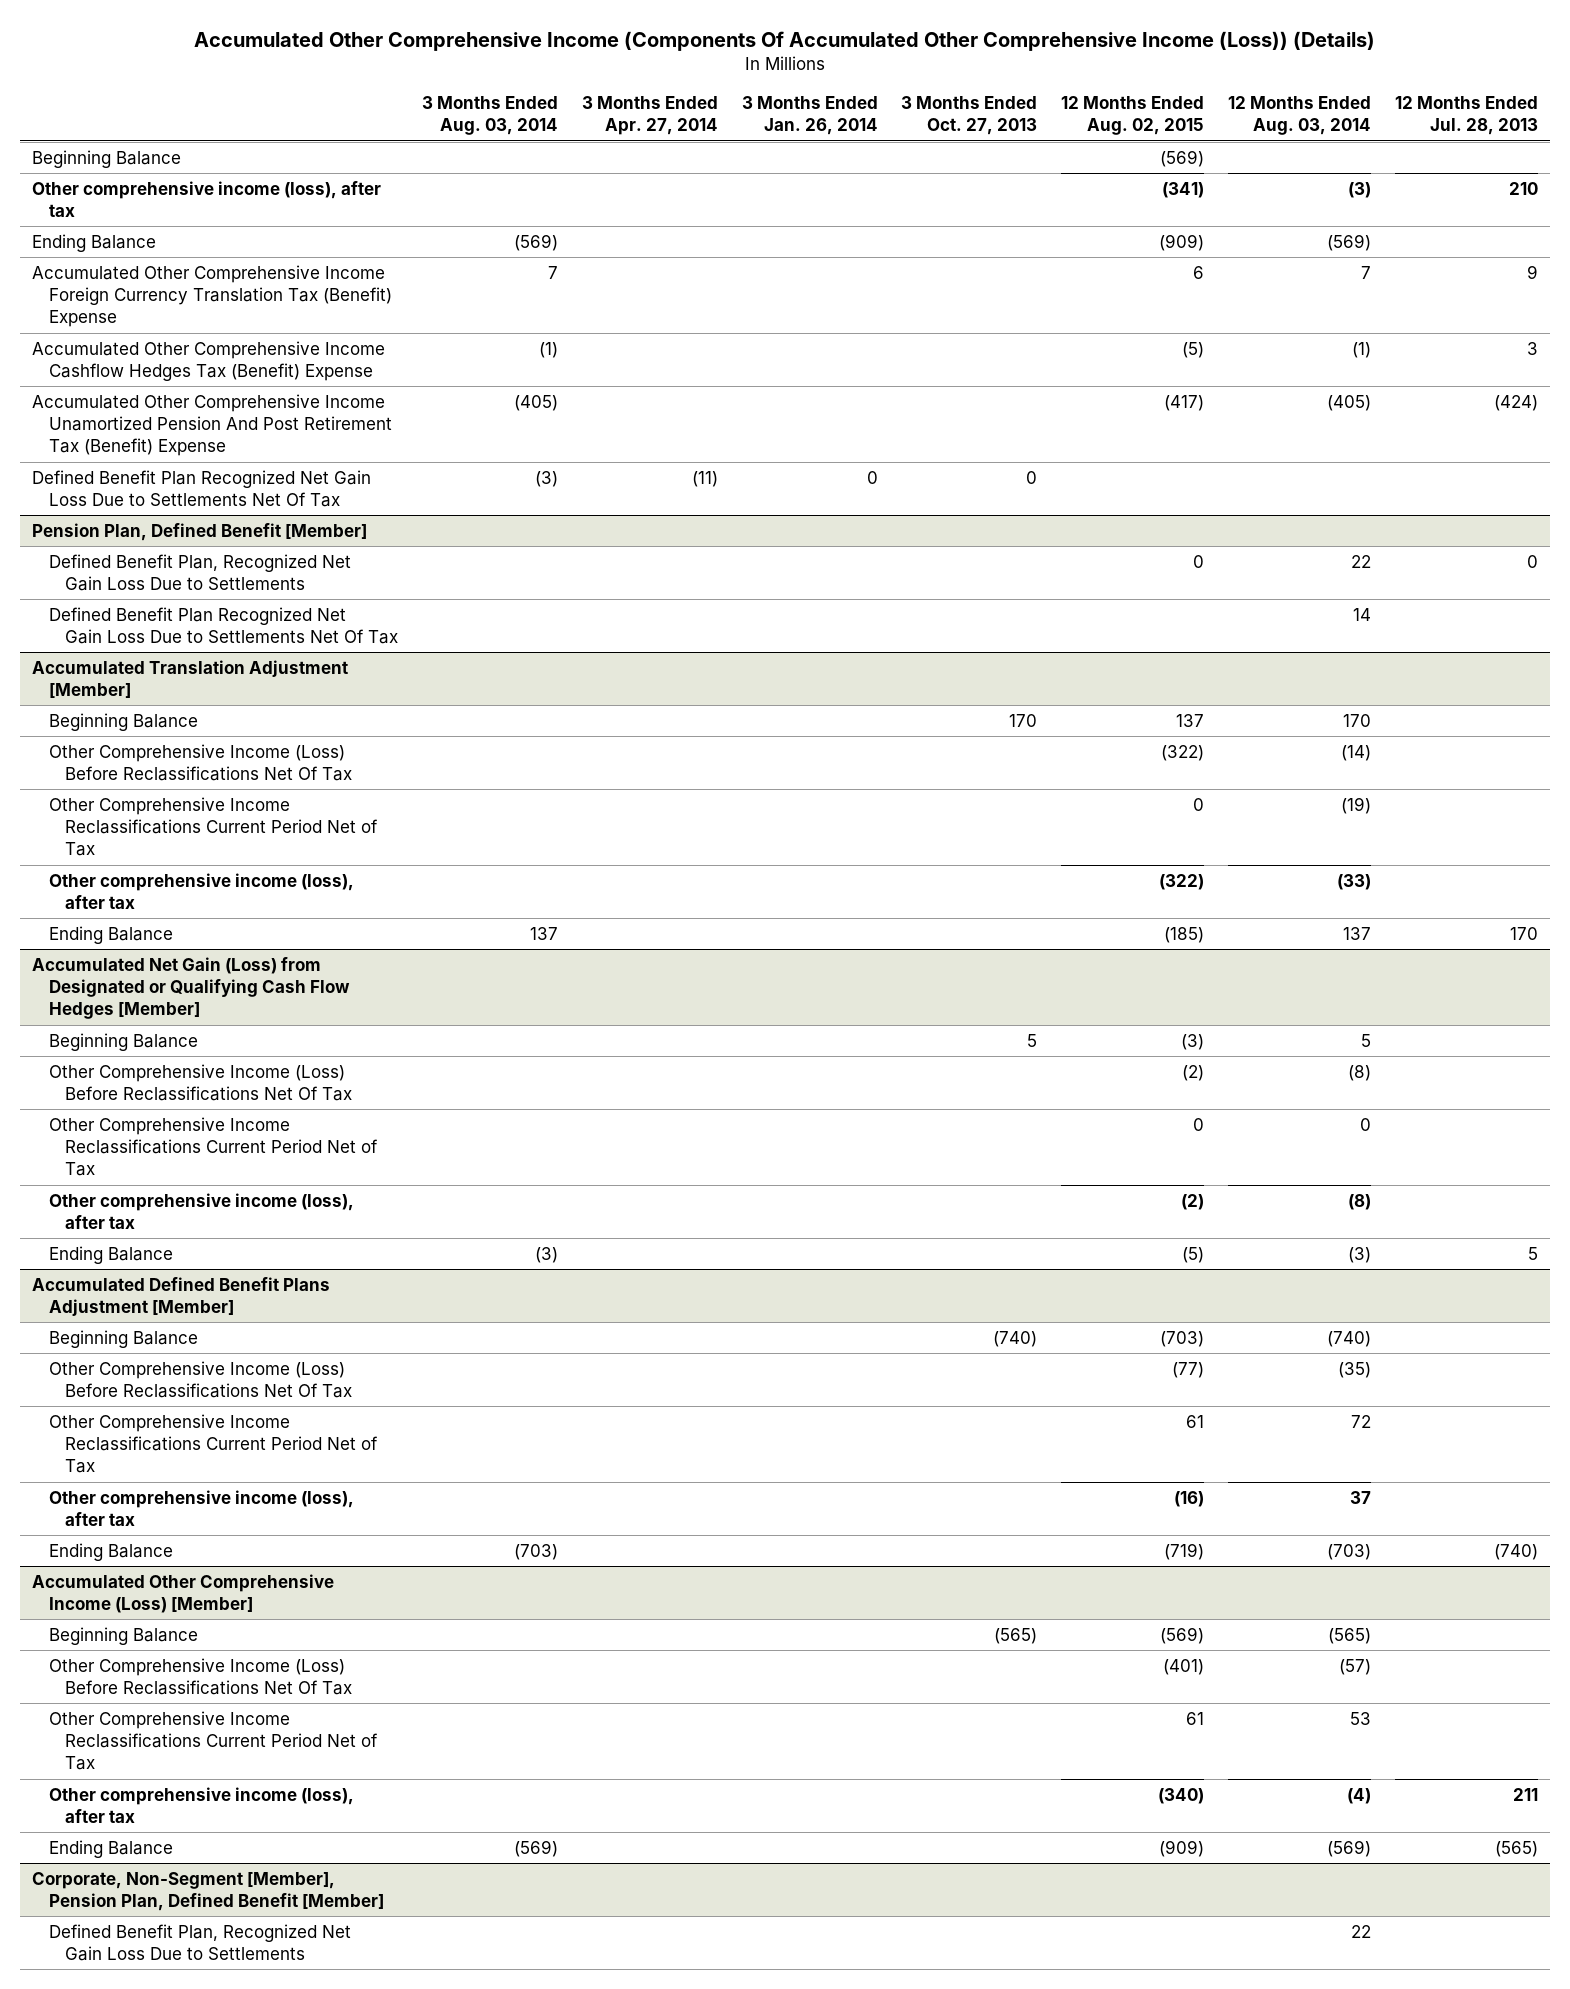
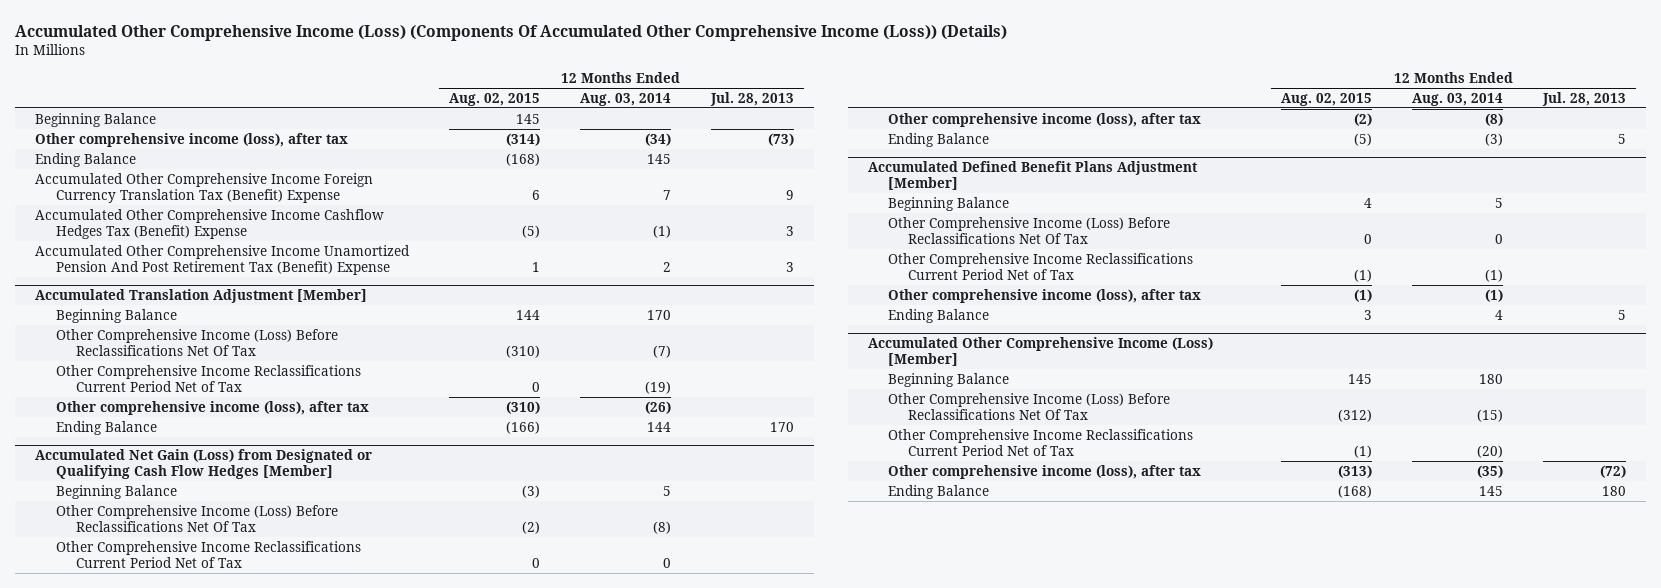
[194,30,1376,51] Accumulated Other Comprehensive Income (Components Of Accumulated Other Comprehensive Income (Loss)) (Details) -> [15,24,1008,41] Accumulated Other Comprehensive Income (Loss) (Components Of Accumulated Other Comprehensive Income (Loss)) (Details)
[421,96,558,136] 3 Months Ended Aug. 03, 2014 -> none
[581,96,718,136] 3 Months Ended Apr. 27, 2014 -> none
[741,96,878,136] 3 Months Ended Jan. 26, 2014 -> none
[901,96,1038,136] 3 Months Ended Oct. 27, 2013 -> none
[1160,149,1205,167] (569) -> [516,113,541,124] 145
[1162,181,1205,198] (341) -> [506,132,541,146] (314)
[1348,181,1372,198] (3) -> [644,132,671,146] (34)
[1509,181,1539,195] 210 -> [767,132,794,146] (73)
[1159,233,1205,251] (909) -> [506,152,541,166] (168)
[1327,233,1372,251] (569) -> [646,153,671,164] 145
[32,469,372,508] Defined Benefit Plan Recognized Net Gain Loss Due to Settlements Net Of Tax -> none
[32,522,368,541] Pension Plan, Defined Benefit [Member] -> none
[48,553,351,592] Defined Benefit Plan, Recognized Net Gain Loss Due to Settlements -> none
[48,606,398,645] Defined Benefit Plan Recognized Net Gain Loss Due to Settlements Net Of Tax -> none
[1164,394,1205,411] (417) -> [532,261,541,272] 1
[1327,394,1372,411] (405) -> [662,261,671,272] 2
[1494,394,1539,411] (424) -> [785,261,794,272] 3
[1176,713,1205,727] 137 -> [516,309,541,320] 144
[1161,744,1205,761] (322) -> [506,344,541,358] (310)
[1341,744,1372,761] (14) -> [652,344,671,358] (7)
[1159,873,1205,890] (322) -> [506,400,541,414] (310)
[1337,873,1372,890] (33) -> [644,400,671,414] (26)
[1164,926,1205,943] (185) -> [506,420,541,434] (166)
[1343,926,1372,940] 137 -> [646,421,671,432] 144
[1160,1330,1205,1347] (703) -> [1364,197,1373,208] 4
[1327,1330,1372,1347] (740) -> [1495,197,1504,208] 5
[1172,1361,1205,1378] (77) -> [1364,233,1373,244] 0
[1338,1361,1372,1378] (35) -> [1495,233,1504,244] 0
[1186,1414,1205,1428] 61 -> [1354,268,1373,282] (1)
[1351,1414,1372,1428] 72 -> [1485,268,1504,282] (1)
[1174,1490,1205,1507] (16) -> [1354,288,1373,302] (1)
[1350,1490,1372,1504] 37 -> [1485,288,1504,302] (1)
[1164,1542,1205,1560] (719) -> [1364,309,1373,320] 3
[1327,1543,1372,1560] (703) -> [1495,309,1504,320] 4
[1494,1543,1539,1560] (740) -> [1617,309,1626,320] 5
[32,1871,384,1912] Corporate, Non-Segment [Member], Pension Plan, Defined Benefit [Member] -> none
[48,1923,351,1962] Defined Benefit Plan, Recognized Net Gain Loss Due to Settlements -> none
[1160,1626,1205,1644] (569) -> [1348,373,1373,384] 145
[1328,1627,1372,1644] (565) -> [1479,373,1504,384] 180
[1163,1658,1205,1675] (401) -> [1338,408,1373,422] (312)
[1339,1658,1372,1675] (57) -> [1477,408,1504,422] (15)
[1186,1711,1205,1725] 61 -> [1354,444,1373,458] (1)
[1350,1711,1372,1725] 53 -> [1477,444,1504,458] (20)
[1158,1787,1205,1804] (340) -> [1338,464,1373,478] (313)
[1347,1787,1372,1804] (4) -> [1477,464,1504,478] (35)
[1513,1787,1539,1801] 211 -> [1599,464,1626,478] (72)
[1159,1839,1205,1857] (909) -> [1338,484,1373,498] (168)
[1327,1839,1372,1857] (569) -> [1479,485,1504,496] 145
[1495,1840,1539,1857] (565) -> [1601,485,1626,496] 180

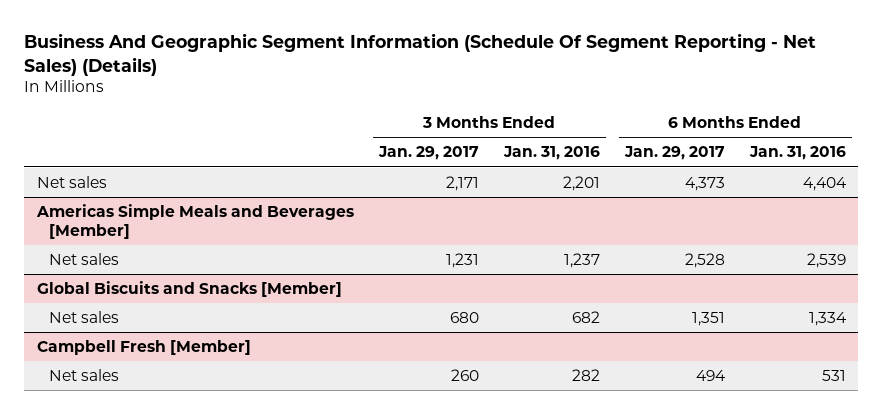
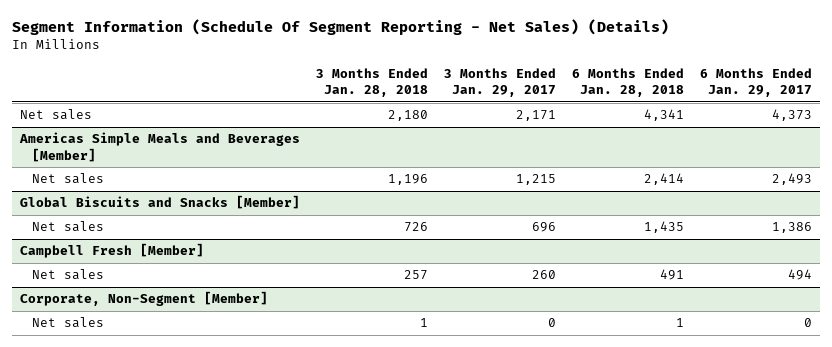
[24,33,817,76] Business And Geographic Segment Information (Schedule Of Segment Reporting - Net Sales) (Details) -> [12,18,670,35] Segment Information (Schedule Of Segment Reporting - Net Sales) (Details)
[502,146,600,161] Jan. 31, 2016 -> none
[748,146,846,161] Jan. 31, 2016 -> none
none -> [316,67,429,98] 3 Months Ended Jan. 28, 2018
none -> [572,67,685,98] 6 Months Ended Jan. 28, 2018
[445,253,479,269] 1,231 -> [516,174,557,186] 1,215
[684,253,725,269] 2,528 -> [772,173,813,186] 2,493
[449,312,479,324] 680 -> [532,222,557,233] 696
[691,312,725,327] 1,351 -> [772,222,813,234] 1,386
none -> [20,291,269,307] Corporate, Non-Segment [Member]
none -> [32,317,105,329] Net sales

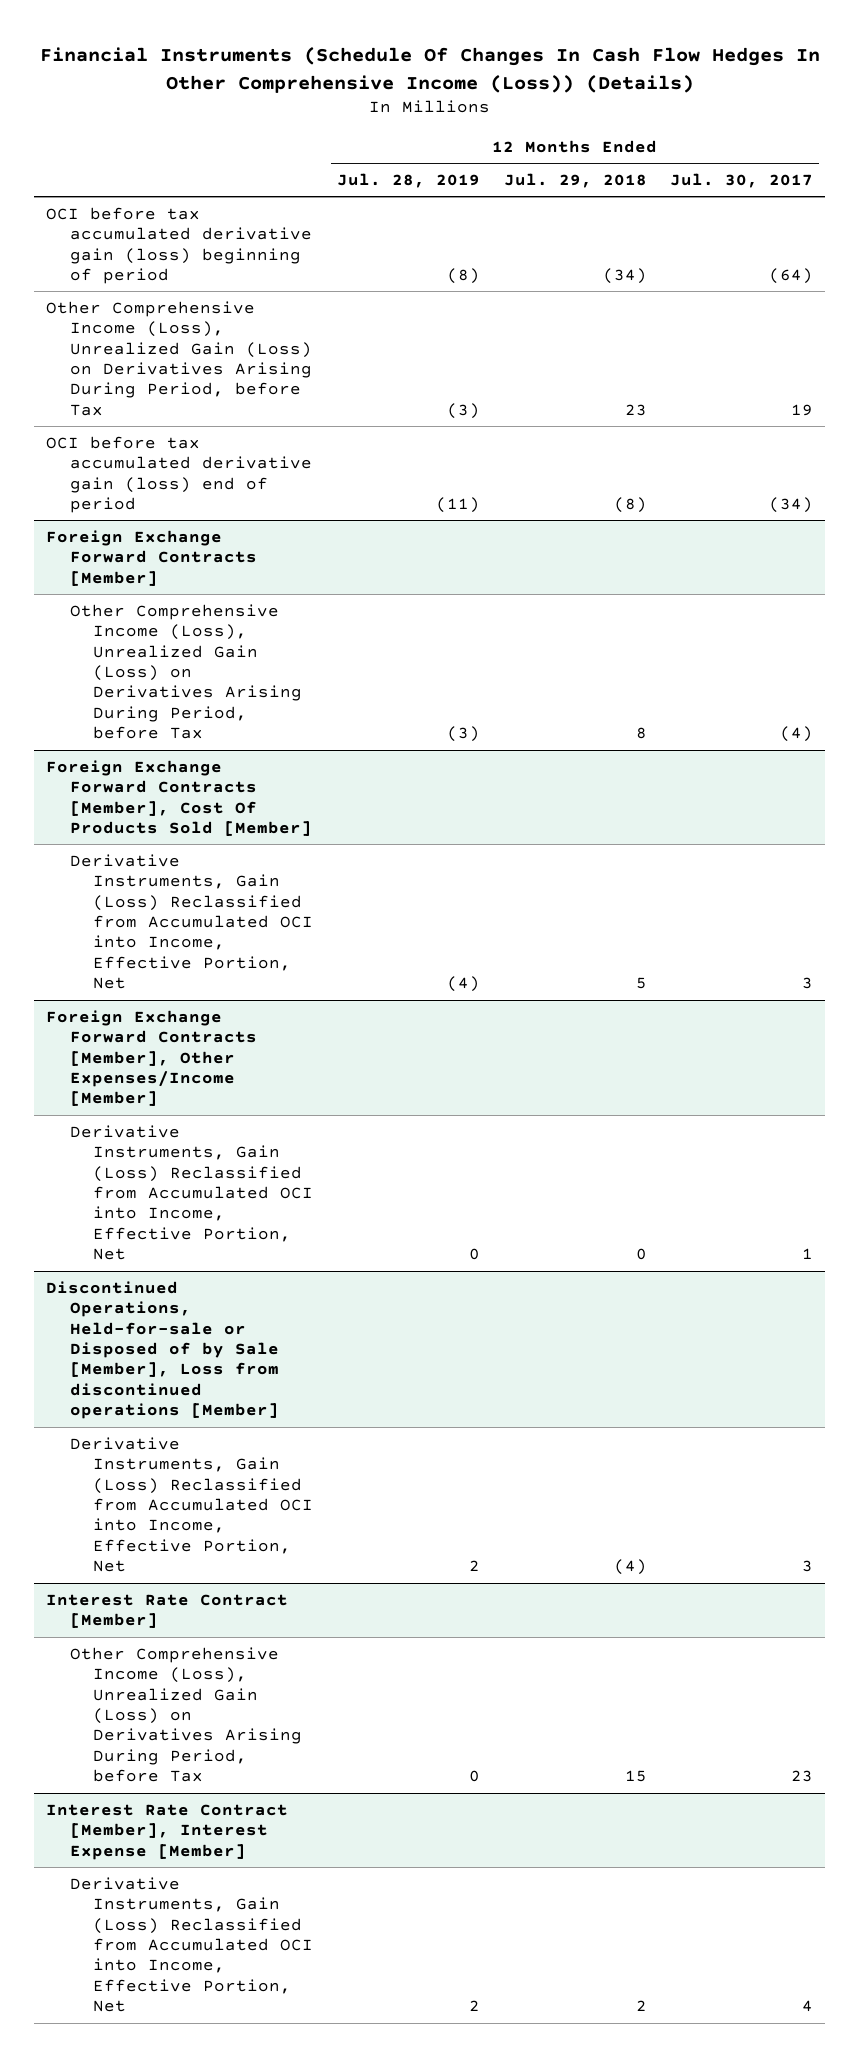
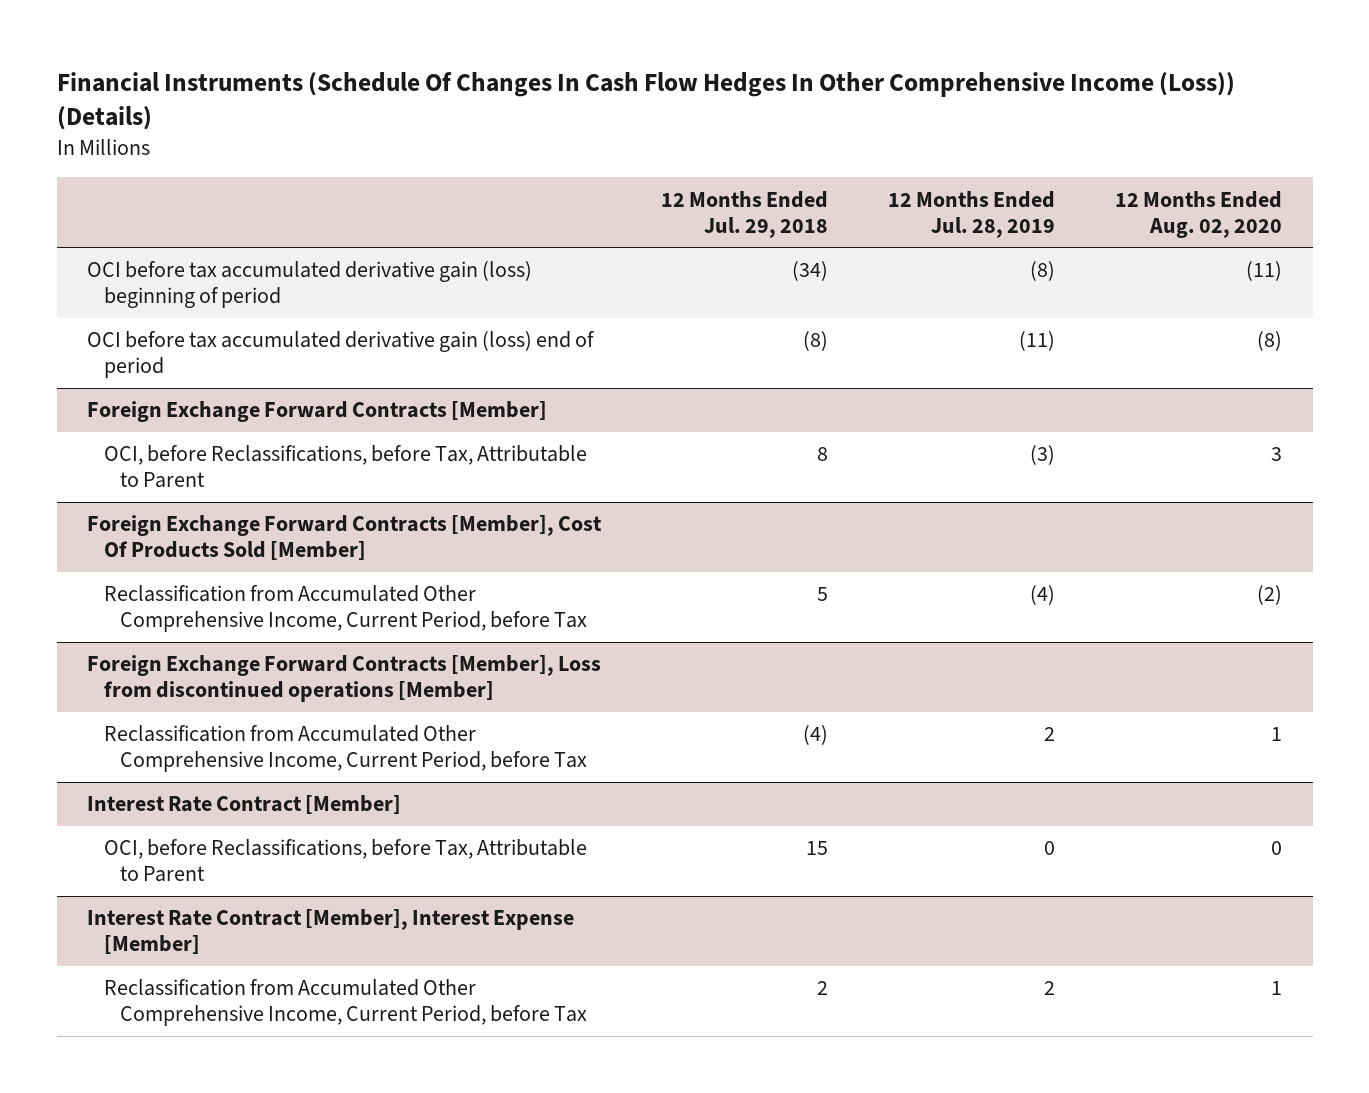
[670,172,814,188] Jul. 30, 2017 -> none
none -> [1115,190,1283,238] 12 Months Ended Aug. 02, 2020
[45,300,312,416] Other Comprehensive Income (Loss), Unrealized Gain (Loss) on Derivatives Arising During Period, before Tax -> none
[69,603,303,740] Other Comprehensive Income (Loss), Unrealized Gain (Loss) on Derivatives Arising During Period, before Tax -> none
none -> [103,445,587,489] OCI, before Reclassifications, before Tax, Attributable to Parent
[69,853,314,990] Derivative Instruments, Gain (Loss) Reclassified from Accumulated OCI into Income, Effective Portion, Net -> none
[45,1009,257,1107] Foreign Exchange Forward Contracts [Member], Other Expenses/Income [Member] -> none
[69,1124,314,1261] Derivative Instruments, Gain (Loss) Reclassified from Accumulated OCI into Income, Effective Portion, Net -> none
[45,1280,279,1420] Discontinued Operations, Held-for-sale or Disposed of by Sale [Member], Loss from discontinued operations [Member] -> none
[69,1436,314,1573] Derivative Instruments, Gain (Loss) Reclassified from Accumulated OCI into Income, Effective Portion, Net -> none
none -> [103,585,588,633] Reclassification from Accumulated Other Comprehensive Income, Current Period, before Tax
none -> [86,655,601,703] Foreign Exchange Forward Contracts [Member], Loss from discontinued operations [Member]
none -> [103,725,588,773] Reclassification from Accumulated Other Comprehensive Income, Current Period, before Tax
[69,1646,303,1783] Other Comprehensive Income (Loss), Unrealized Gain (Loss) on Derivatives Arising During Period, before Tax -> none
none -> [103,839,587,883] OCI, before Reclassifications, before Tax, Attributable to Parent
[69,1876,314,2013] Derivative Instruments, Gain (Loss) Reclassified from Accumulated OCI into Income, Effective Portion, Net -> none
none -> [103,979,588,1027] Reclassification from Accumulated Other Comprehensive Income, Current Period, before Tax

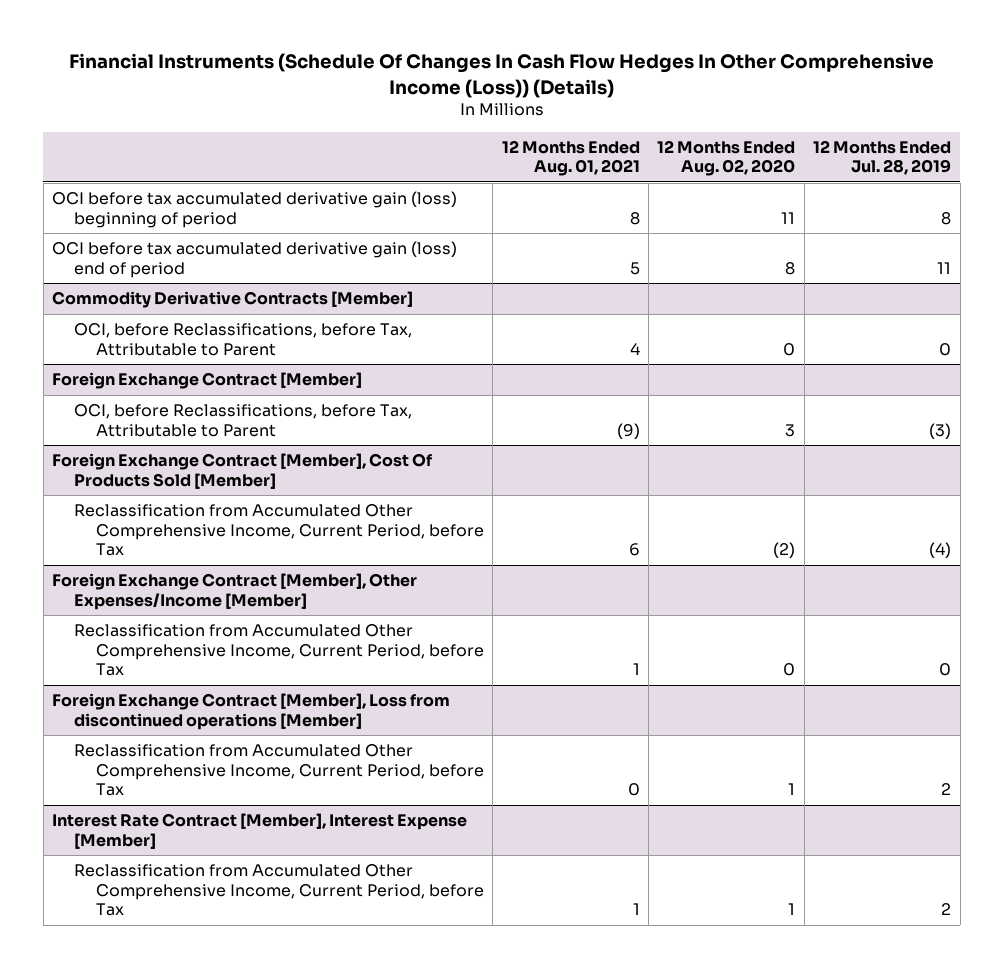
[660,190,828,238] 12 Months Ended Jul. 29, 2018 -> none
none -> [501,139,640,177] 12 Months Ended Aug. 01, 2021
[1030,261,1056,282] (8) -> [941,211,952,225] 8
[1246,261,1283,282] (11) -> [781,211,796,224] 11
[1019,331,1056,352] (11) -> [937,261,952,274] 11
[1257,331,1283,352] (8) -> [785,261,796,275] 8
none -> [52,291,414,309] Commodity Derivative Contracts [Member]
none -> [73,323,412,356] OCI, before Reclassifications, before Tax, Attributable to Parent
[86,401,547,423] Foreign Exchange Forward Contracts [Member] -> [52,372,363,390] Foreign Exchange Contract [Member]
[86,515,602,561] Foreign Exchange Forward Contracts [Member], Cost Of Products Sold [Member] -> [52,453,434,489] Foreign Exchange Contract [Member], Cost Of Products Sold [Member]
none -> [52,573,418,610] Foreign Exchange Contract [Member], Other Expenses/Income [Member]
none -> [73,624,484,677] Reclassification from Accumulated Other Comprehensive Income, Current Period, before Tax
[86,655,601,703] Foreign Exchange Forward Contracts [Member], Loss from discontinued operations [Member] -> [52,693,451,730] Foreign Exchange Contract [Member], Loss from discontinued operations [Member]
[86,795,401,815] Interest Rate Contract [Member] -> none
[103,839,587,883] OCI, before Reclassifications, before Tax, Attributable to Parent -> none

